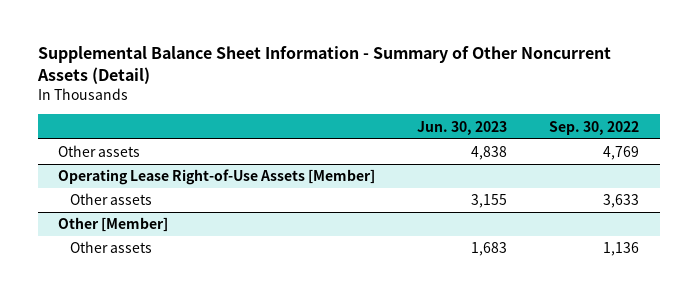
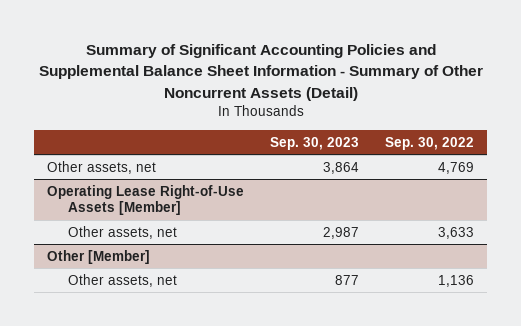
[36,46,611,85] Supplemental Balance Sheet Information - Summary of Other Noncurrent Assets (Detail) -> [38,44,483,101] Summary of Significant Accounting Policies and Supplemental Balance Sheet Information - Summary of Other Noncurrent Assets (Detail)
[417,120,508,135] Jun. 30, 2023 -> none
none -> [270,136,360,150] Sep. 30, 2023
[58,145,141,158] Other assets -> [47,160,157,174] Other assets, net
[69,193,152,206] Other assets -> [67,225,177,239] Other assets, net
[69,241,152,254] Other assets -> [67,273,177,287] Other assets, net

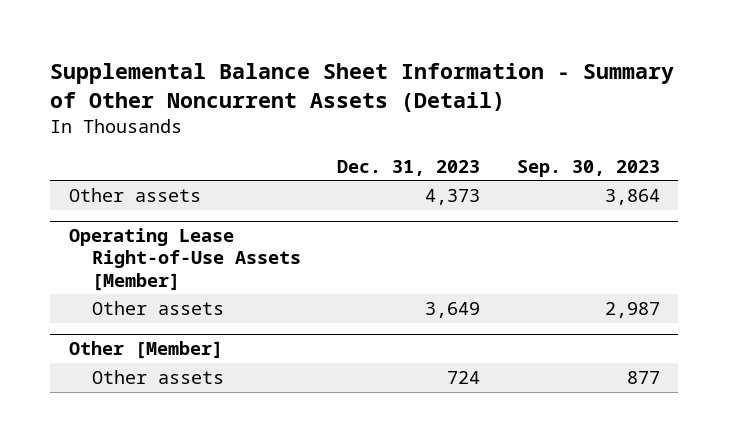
[38,44,483,101] Summary of Significant Accounting Policies and Supplemental Balance Sheet Information - Summary of Other Noncurrent Assets (Detail) -> [50,63,675,112] Supplemental Balance Sheet Information - Summary of Other Noncurrent Assets (Detail)
[384,136,474,150] Sep. 30, 2022 -> none
none -> [337,159,481,176] Dec. 31, 2023
[47,160,157,174] Other assets, net -> [68,188,201,203] Other assets
[67,225,177,239] Other assets, net -> [91,301,224,316] Other assets
[67,273,177,287] Other assets, net -> [91,370,224,385] Other assets

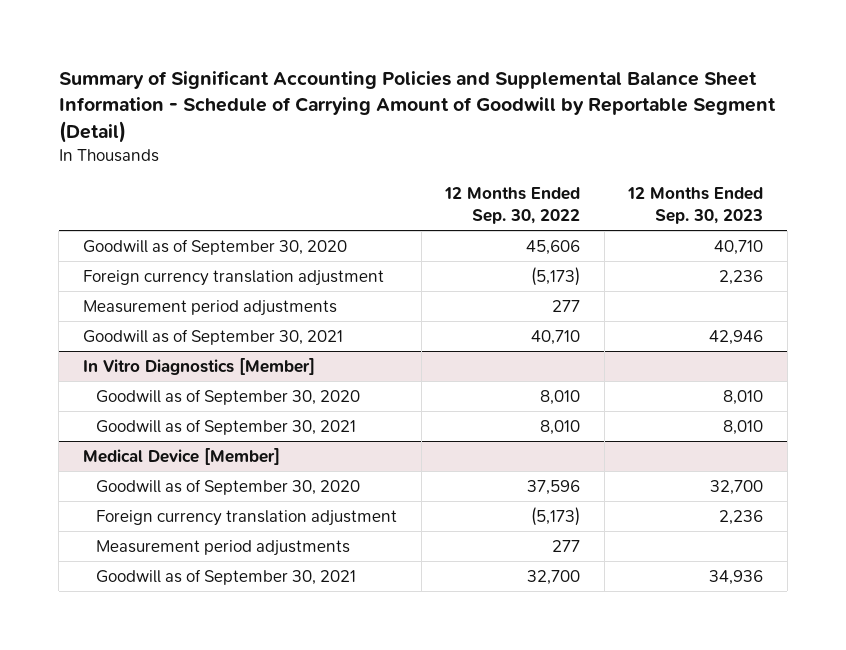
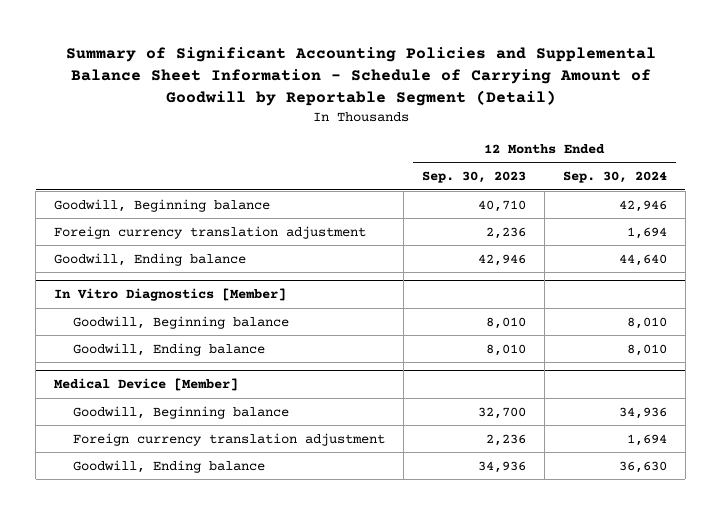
[444,186,581,224] 12 Months Ended Sep. 30, 2022 -> none
none -> [562,171,667,184] Sep. 30, 2024
[82,238,347,255] Goodwill as of September 30, 2020 -> [54,198,271,212] Goodwill, Beginning balance
[82,299,337,316] Measurement period adjustments -> none
[82,328,343,345] Goodwill as of September 30, 2021 -> [54,252,247,266] Goodwill, Ending balance
[95,388,360,405] Goodwill as of September 30, 2020 -> [72,315,289,329] Goodwill, Beginning balance
[95,418,356,435] Goodwill as of September 30, 2021 -> [72,342,265,356] Goodwill, Ending balance
[95,478,360,495] Goodwill as of September 30, 2020 -> [72,405,289,419] Goodwill, Beginning balance
[95,539,350,556] Measurement period adjustments -> none
[95,568,356,585] Goodwill as of September 30, 2021 -> [72,459,265,473] Goodwill, Ending balance

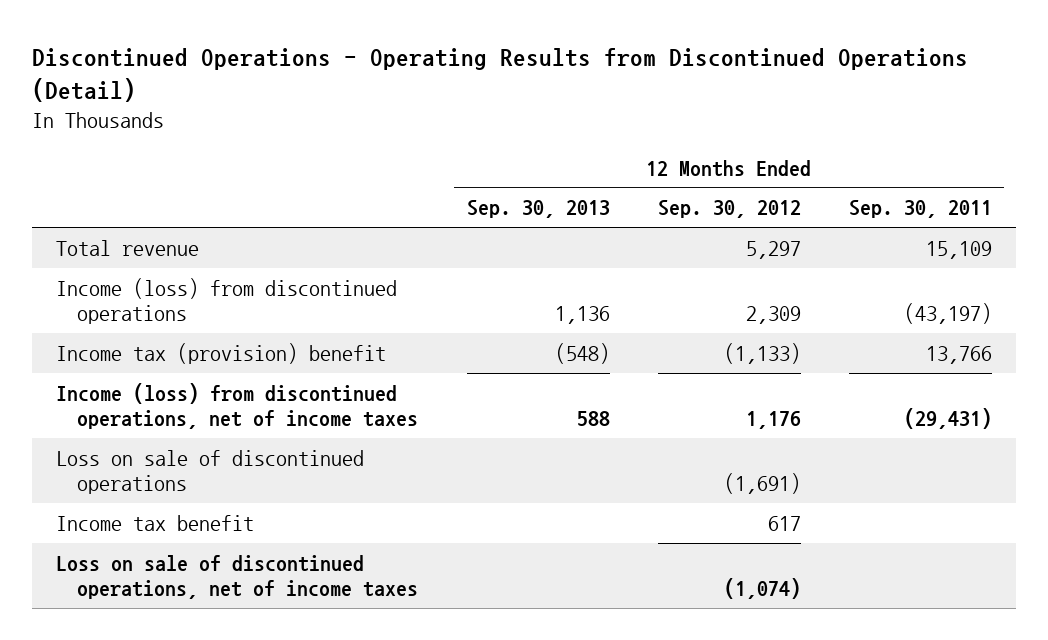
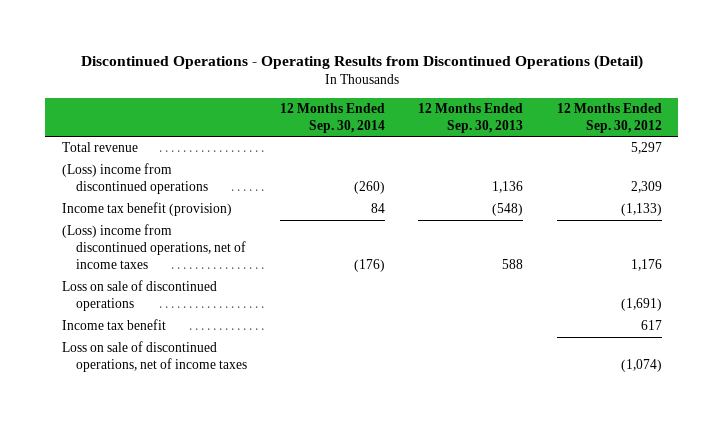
[848,200,992,219] Sep. 30, 2011 -> none
none -> [280,102,386,134] 12 Months Ended Sep. 30, 2014
[56,277,398,324] Income (loss) from discontinued operations -> [61,163,208,195] (Loss) income from discontinued operations
[56,342,387,364] Income tax (provision) benefit -> [61,202,232,217] Income tax benefit (provision)
[56,382,419,429] Income (loss) from discontinued operations, net of income taxes -> [61,224,246,270] (Loss) income from discontinued operations, net of income taxes

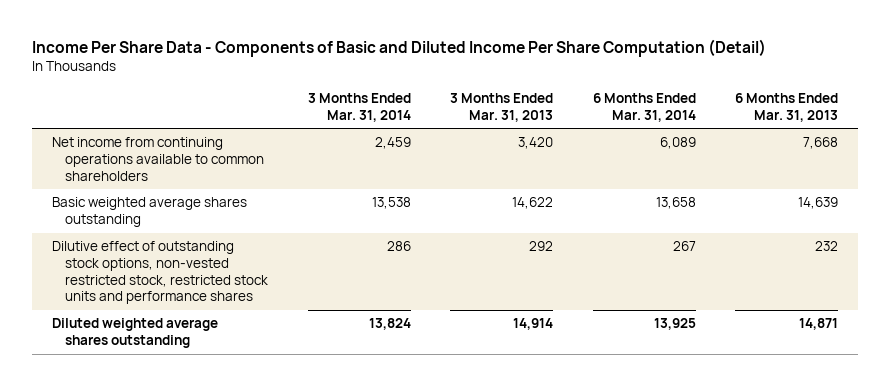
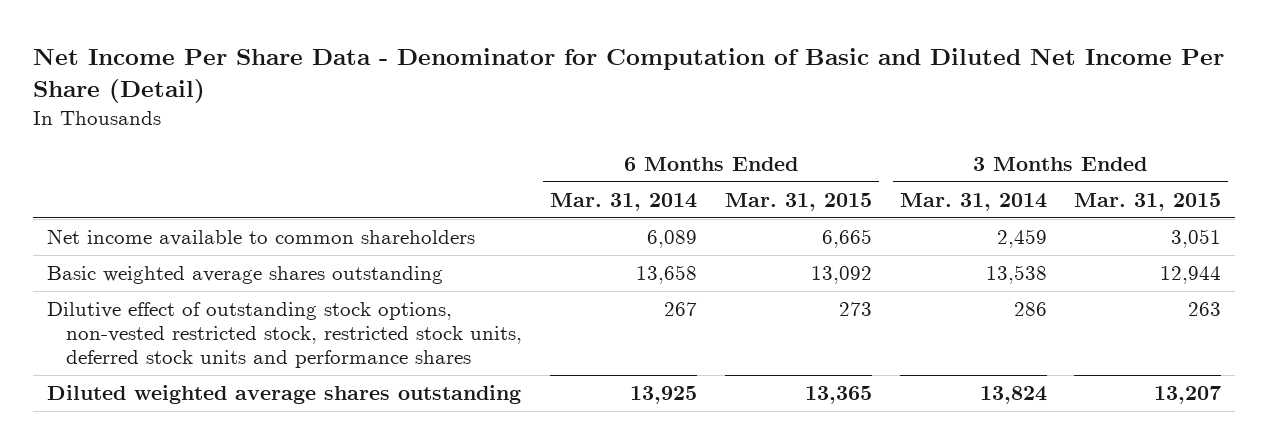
[32,39,767,58] Income Per Share Data - Components of Basic and Diluted Income Per Share Computation (Detail) -> [33,48,1225,104] Net Income Per Share Data - Denominator for Computation of Basic and Diluted Net Income Per Share (Detail)
[450,93,554,122] 3 Months Ended Mar. 31, 2013 -> none
[735,93,839,122] 6 Months Ended Mar. 31, 2013 -> none
none -> [724,192,872,211] Mar. 31, 2015
none -> [1074,192,1222,211] Mar. 31, 2015
[51,137,265,181] Net income from continuing operations available to common shareholders -> [47,229,476,247] Net income available to common shareholders
[51,241,269,305] Dilutive effect of outstanding stock options, non-vested restricted stock, restricted stock units and performance shares -> [47,302,523,368] Dilutive effect of outstanding stock options, non-vested restricted stock, restricted stock units, deferred stock units and performance shares

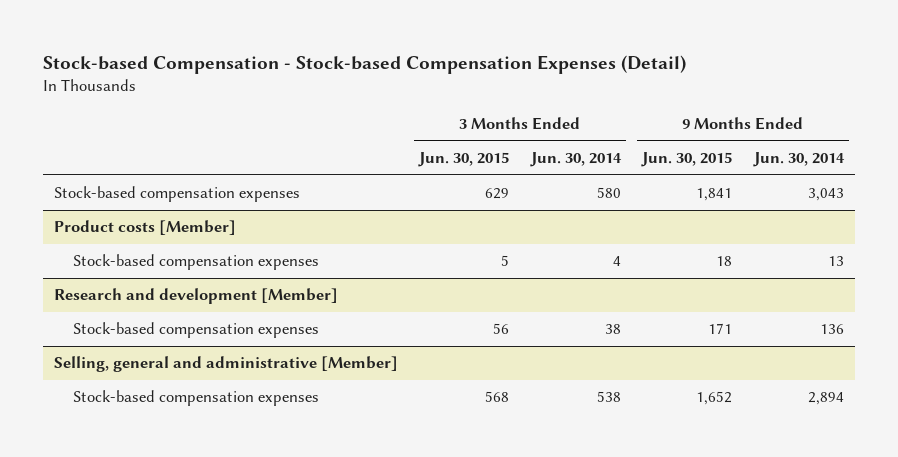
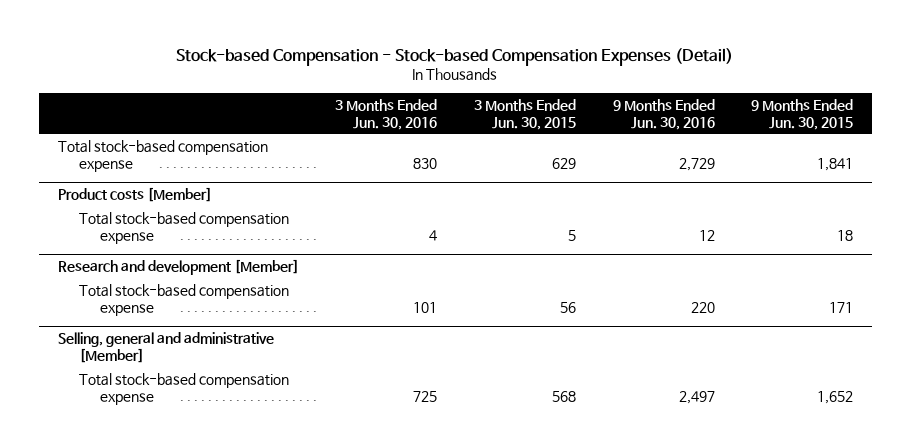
[529,152,622,168] Jun. 30, 2014 -> none
[752,152,845,168] Jun. 30, 2014 -> none
none -> [335,98,438,130] 3 Months Ended Jun. 30, 2016
none -> [612,98,715,130] 9 Months Ended Jun. 30, 2016
[53,186,300,203] Stock-based compensation expenses -> [57,139,268,172] Total stock-based compensation expense
[72,254,319,271] Stock-based compensation expenses -> [78,211,289,244] Total stock-based compensation expense
[72,322,319,339] Stock-based compensation expenses -> [78,283,289,316] Total stock-based compensation expense
[72,390,319,407] Stock-based compensation expenses -> [78,372,289,405] Total stock-based compensation expense

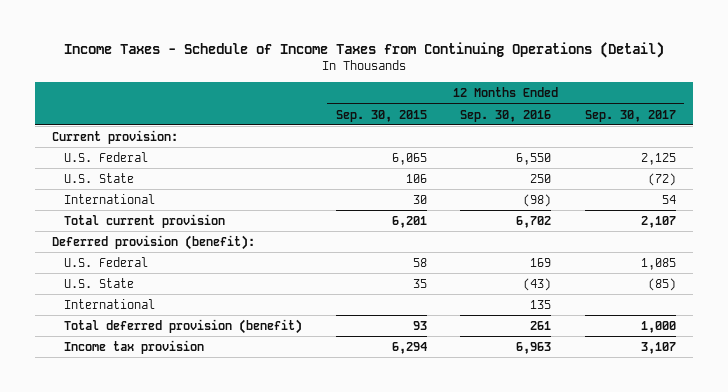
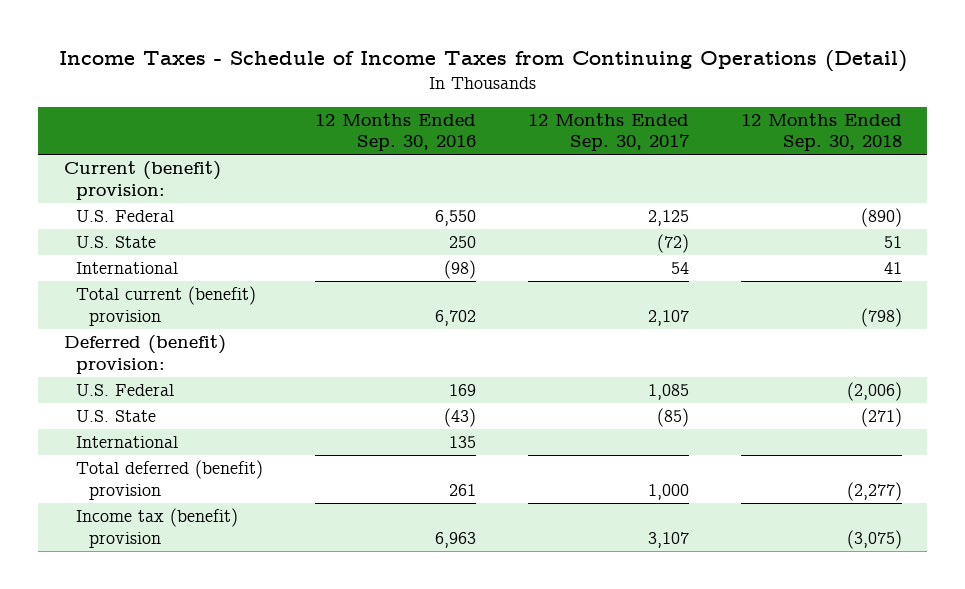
[335,109,427,122] Sep. 30, 2015 -> none
none -> [740,112,902,152] 12 Months Ended Sep. 30, 2018
[51,129,178,144] Current provision: -> [63,161,221,200] Current (benefit) provision:
[63,213,225,228] Total current provision -> [76,286,257,326] Total current (benefit) provision
[51,234,255,250] Deferred provision (benefit): -> [63,335,226,374] Deferred (benefit) provision:
[63,318,302,334] Total deferred provision (benefit) -> [76,460,264,500] Total deferred (benefit) provision
[63,339,204,354] Income tax provision -> [76,508,239,548] Income tax (benefit) provision

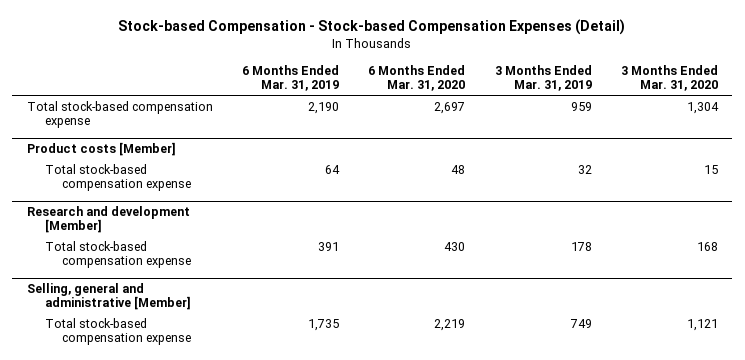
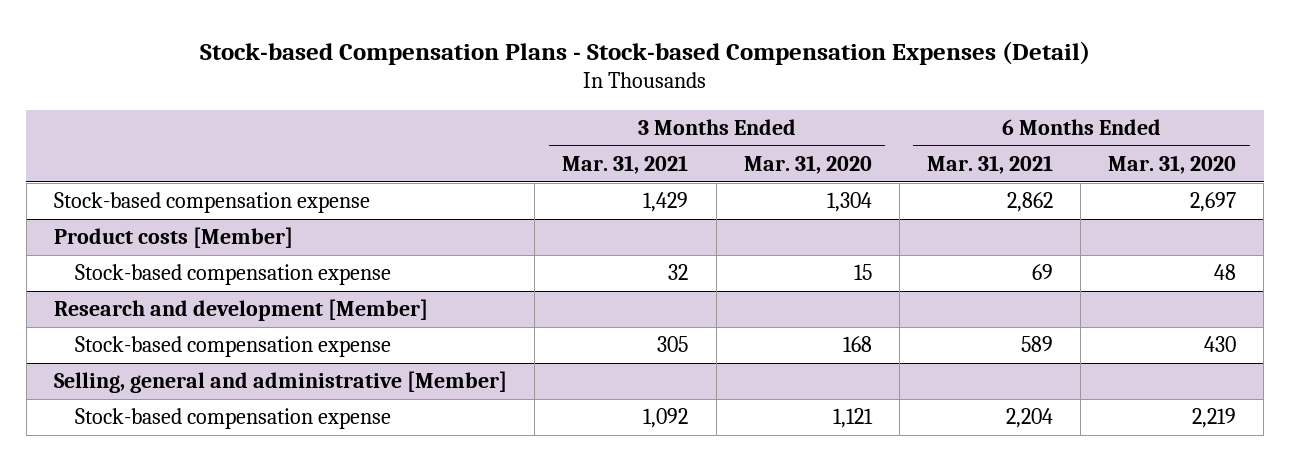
[118,19,626,36] Stock-based Compensation - Stock-based Compensation Expenses (Detail) -> [200,40,1091,65] Stock-based Compensation Plans - Stock-based Compensation Expenses (Detail)
[242,64,340,92] 6 Months Ended Mar. 31, 2019 -> none
[494,64,592,92] 3 Months Ended Mar. 31, 2019 -> none
none -> [562,154,689,174] Mar. 31, 2021
none -> [926,154,1053,174] Mar. 31, 2021
[26,100,213,129] Total stock-based compensation expense -> [54,192,371,214] Stock-based compensation expense
[44,163,192,192] Total stock-based compensation expense -> [75,264,392,286] Stock-based compensation expense
[44,240,192,269] Total stock-based compensation expense -> [75,336,392,358] Stock-based compensation expense
[44,317,192,346] Total stock-based compensation expense -> [75,408,392,430] Stock-based compensation expense

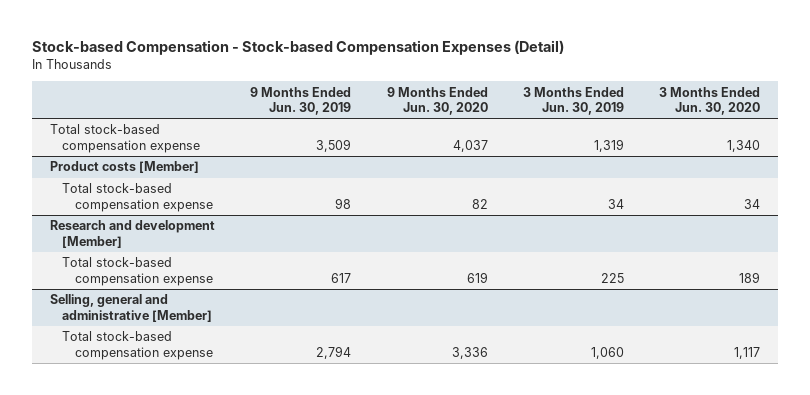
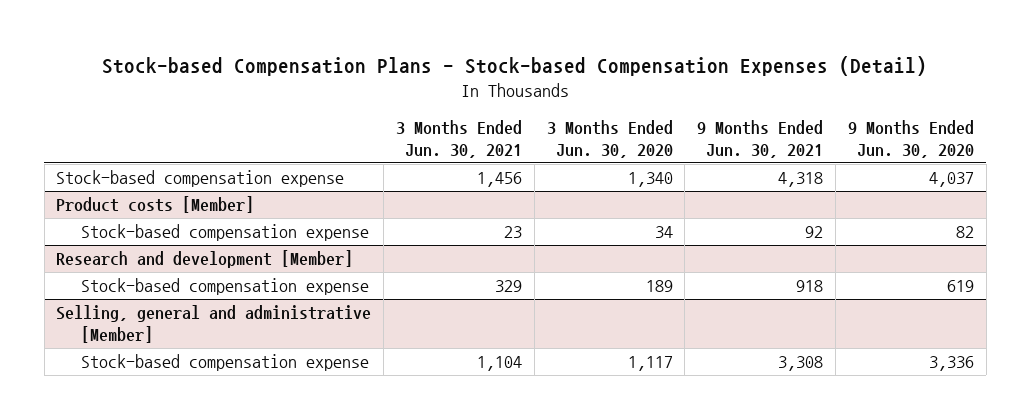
[32,39,565,55] Stock-based Compensation - Stock-based Compensation Expenses (Detail) -> [102,55,928,76] Stock-based Compensation Plans - Stock-based Compensation Expenses (Detail)
[250,86,352,115] 9 Months Ended Jun. 30, 2019 -> none
[522,86,624,115] 3 Months Ended Jun. 30, 2019 -> none
none -> [395,119,522,158] 3 Months Ended Jun. 30, 2021
none -> [697,119,824,158] 9 Months Ended Jun. 30, 2021
[50,124,201,153] Total stock-based compensation expense -> [56,170,345,188] Stock-based compensation expense
[62,183,213,212] Total stock-based compensation expense -> [81,224,370,242] Stock-based compensation expense
[62,257,213,286] Total stock-based compensation expense -> [81,278,370,296] Stock-based compensation expense
[62,331,213,360] Total stock-based compensation expense -> [81,354,370,372] Stock-based compensation expense

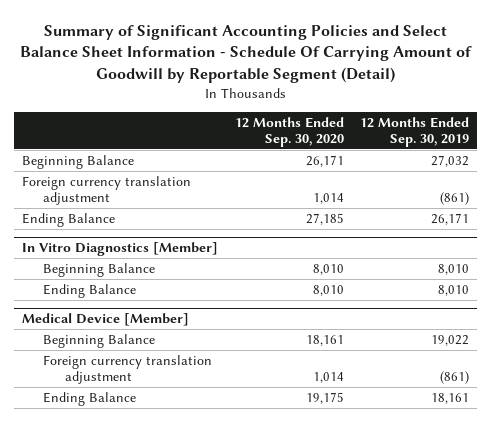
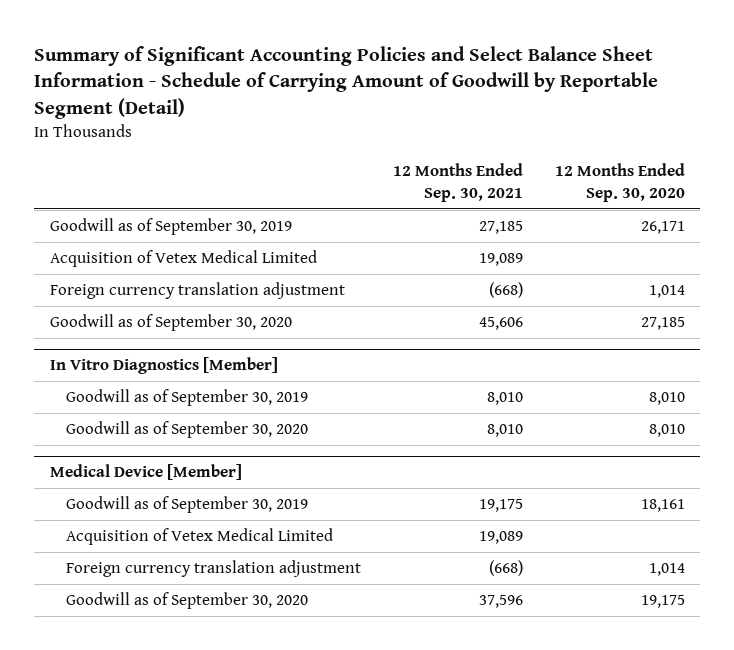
[19,24,472,83] Summary of Significant Accounting Policies and Select Balance Sheet Information - Schedule Of Carrying Amount of Goodwill by Reportable Segment (Detail) -> [33,45,658,120] Summary of Significant Accounting Policies and Select Balance Sheet Information - Schedule of Carrying Amount of Goodwill by Reportable Segment (Detail)
[360,116,470,148] 12 Months Ended Sep. 30, 2019 -> none
none -> [392,162,523,203] 12 Months Ended Sep. 30, 2021
[22,154,135,169] Beginning Balance -> [49,218,292,236] Goodwill as of September 30, 2019
none -> [49,250,317,268] Acquisition of Vetex Medical Limited
[22,212,116,227] Ending Balance -> [49,314,292,332] Goodwill as of September 30, 2020
[43,262,156,277] Beginning Balance -> [65,389,308,407] Goodwill as of September 30, 2019
[43,283,137,298] Ending Balance -> [65,421,308,439] Goodwill as of September 30, 2020
[43,333,156,348] Beginning Balance -> [65,496,308,514] Goodwill as of September 30, 2019
none -> [65,528,333,546] Acquisition of Vetex Medical Limited
[43,391,137,406] Ending Balance -> [65,592,308,610] Goodwill as of September 30, 2020

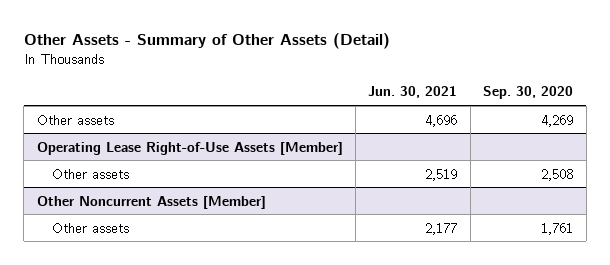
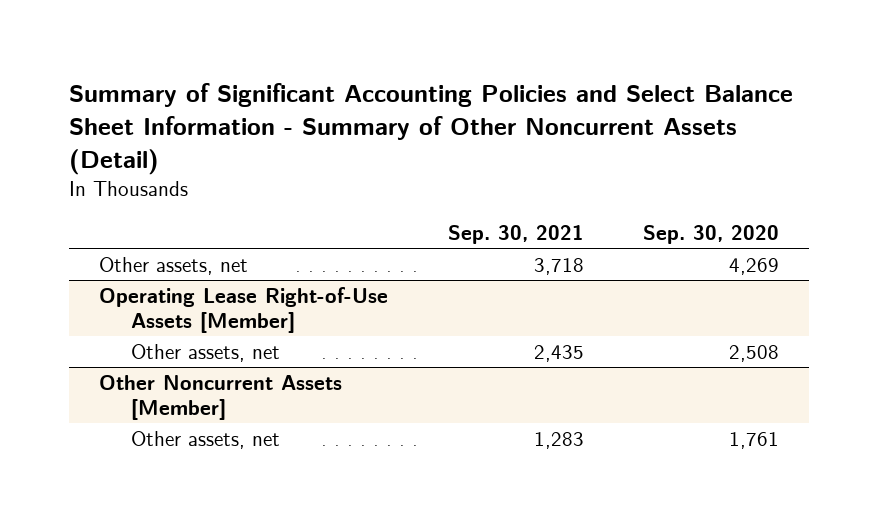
[23,33,390,50] Other Assets - Summary of Other Assets (Detail) -> [69,83,794,175] Summary of Significant Accounting Policies and Select Balance Sheet Information - Summary of Other Noncurrent Assets (Detail)
[368,86,458,99] Jun. 30, 2021 -> none
none -> [447,225,584,245] Sep. 30, 2021
[36,114,114,125] Other assets -> [99,256,249,275] Other assets, net
[51,168,129,179] Other assets -> [131,343,281,362] Other assets, net
[51,222,129,233] Other assets -> [131,430,281,449] Other assets, net

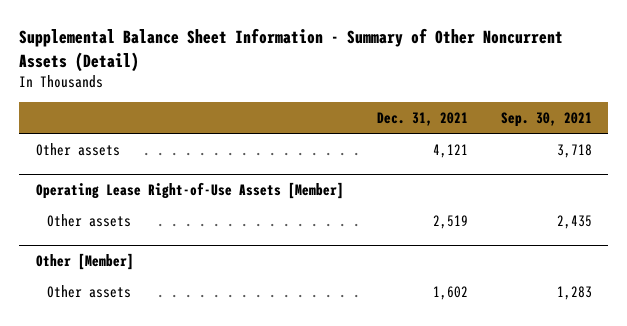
[69,83,794,175] Summary of Significant Accounting Policies and Select Balance Sheet Information - Summary of Other Noncurrent Assets (Detail) -> [19,28,564,72] Supplemental Balance Sheet Information - Summary of Other Noncurrent Assets (Detail)
[643,225,780,245] Sep. 30, 2020 -> none
none -> [376,112,468,127] Dec. 31, 2021
[99,256,249,275] Other assets, net -> [35,142,120,156] Other assets
[131,343,281,362] Other assets, net -> [47,213,132,227] Other assets
[99,374,343,421] Other Noncurrent Assets [Member] -> [35,253,134,271] Other [Member]
[131,430,281,449] Other assets, net -> [47,284,132,298] Other assets

